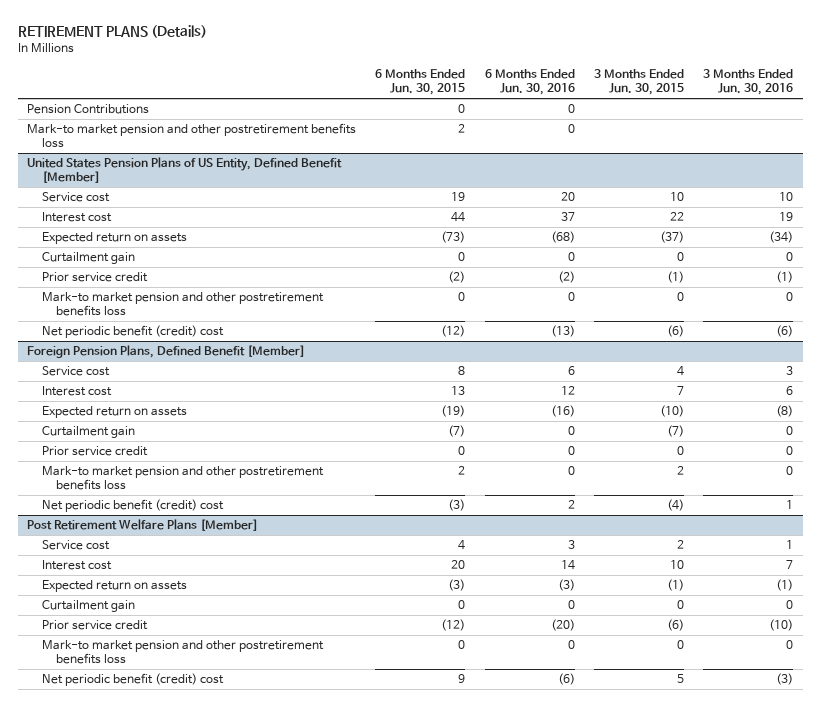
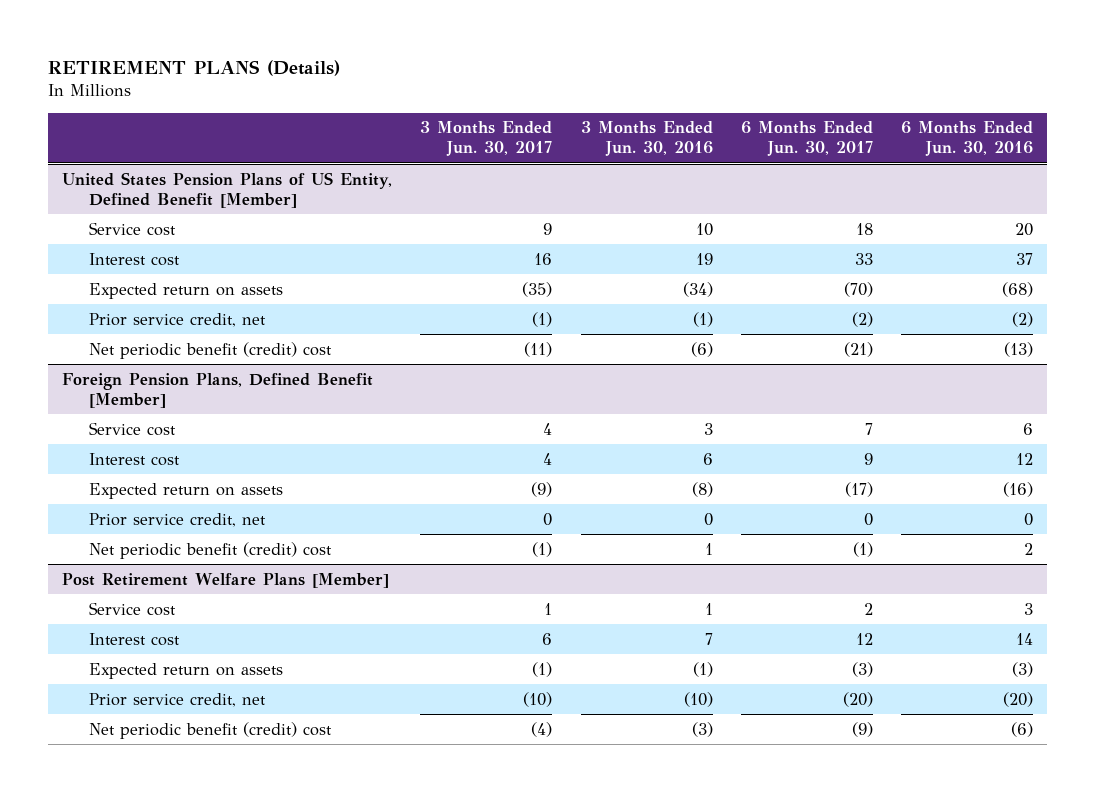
[375,69,466,96] 6 Months Ended Jun. 30, 2015 -> none
[593,69,684,96] 3 Months Ended Jun. 30, 2015 -> none
none -> [420,121,553,157] 3 Months Ended Jun. 30, 2017
none -> [740,121,873,157] 6 Months Ended Jun. 30, 2017
[27,104,150,115] Pension Contributions -> none
[27,123,357,149] Mark-to market pension and other postretirement benefits loss -> none
[41,252,135,265] Curtailment gain -> none
[41,292,324,317] Mark-to market pension and other postretirement benefits loss -> none
[41,272,148,283] Prior service credit -> [88,312,266,327] Prior service credit, net
[41,426,135,439] Curtailment gain -> none
[41,466,324,491] Mark-to market pension and other postretirement benefits loss -> none
[41,446,148,457] Prior service credit -> [88,512,266,527] Prior service credit, net
[41,600,135,613] Curtailment gain -> none
[41,640,324,665] Mark-to market pension and other postretirement benefits loss -> none
[41,620,148,631] Prior service credit -> [88,692,266,707] Prior service credit, net

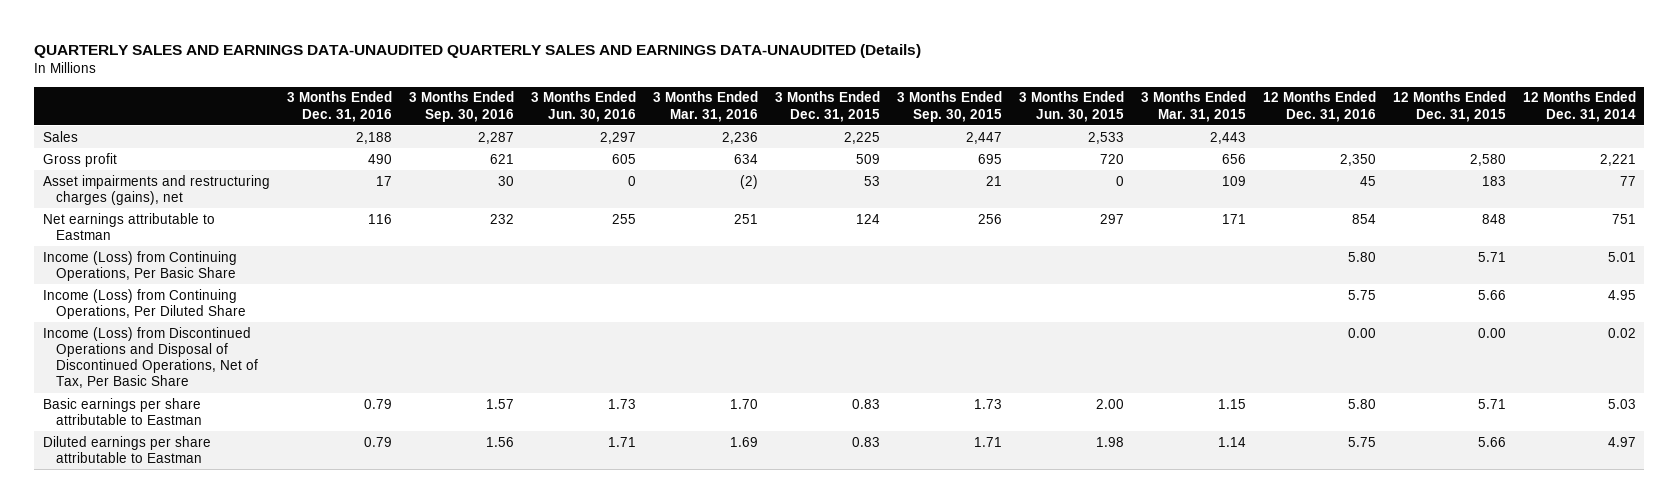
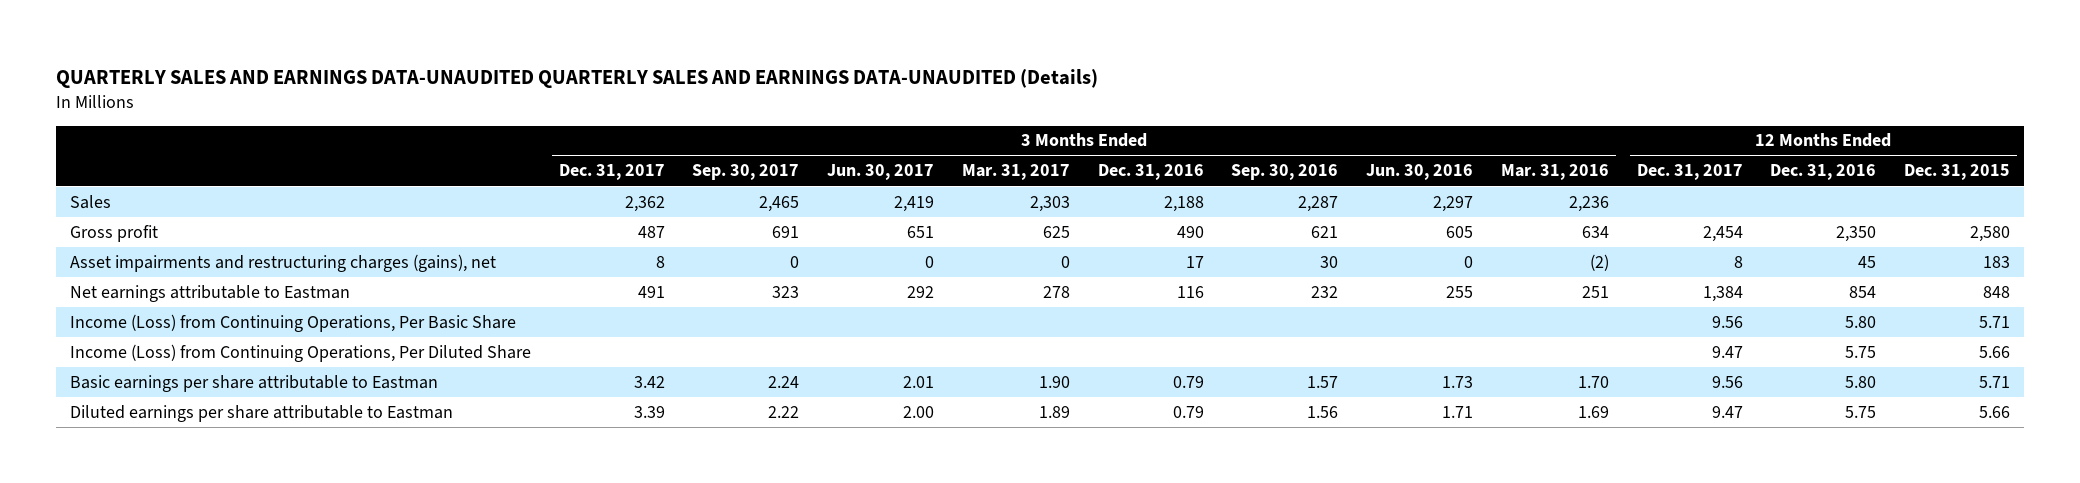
[774,91,880,122] 3 Months Ended Dec. 31, 2015 -> none
[896,91,1002,122] 3 Months Ended Sep. 30, 2015 -> none
[1018,91,1124,122] 3 Months Ended Jun. 30, 2015 -> none
[1140,91,1246,122] 3 Months Ended Mar. 31, 2015 -> none
[1522,91,1636,122] 12 Months Ended Dec. 31, 2014 -> none
none -> [558,164,665,181] Dec. 31, 2017
none -> [692,164,800,181] Sep. 30, 2017
none -> [827,164,935,181] Jun. 30, 2017
none -> [961,164,1070,181] Mar. 31, 2017
none -> [1636,164,1743,181] Dec. 31, 2017
[42,326,259,389] Income (Loss) from Discontinued Operations and Disposal of Discontinued Operations, Net of Tax, Per Basic Share -> none

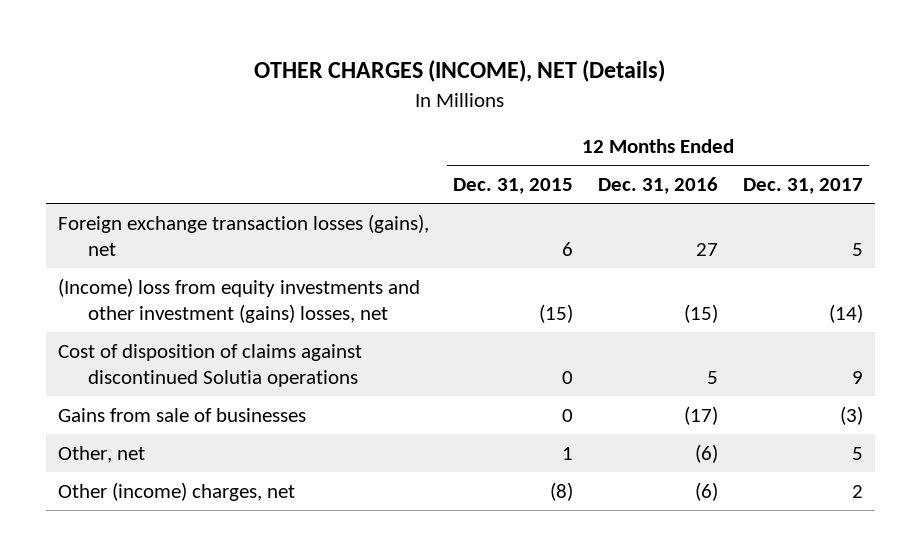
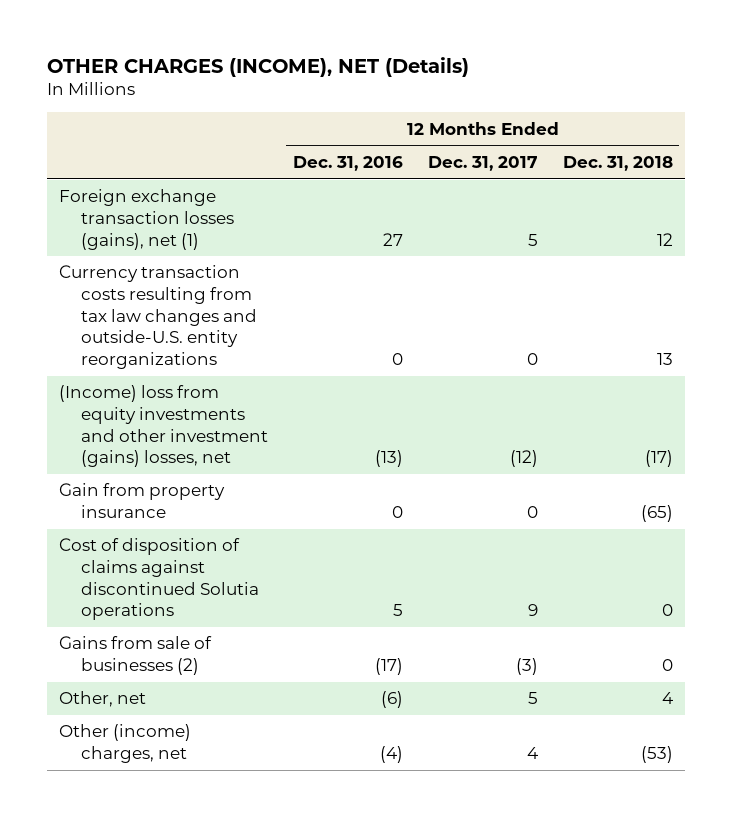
[453,178,574,195] Dec. 31, 2015 -> none
none -> [562,155,673,171] Dec. 31, 2018
[57,213,429,257] Foreign exchange transaction losses (gains), net -> [59,189,234,250] Foreign exchange transaction losses (gains), net (1)
none -> [59,265,257,370] Currency transaction costs resulting from tax law changes and outside-U.S. entity reorganizations
[684,304,719,324] (15) -> [374,450,403,468] (13)
[828,304,863,324] (14) -> [509,450,538,468] (12)
none -> [59,483,226,519] Gain from property insurance
[57,407,306,422] Gains from sale of businesses -> [59,636,213,676] Gains from sale of businesses (2)
[695,481,719,501] (6) -> [379,746,403,764] (4)
[851,484,863,498] 2 -> [526,747,538,760] 4

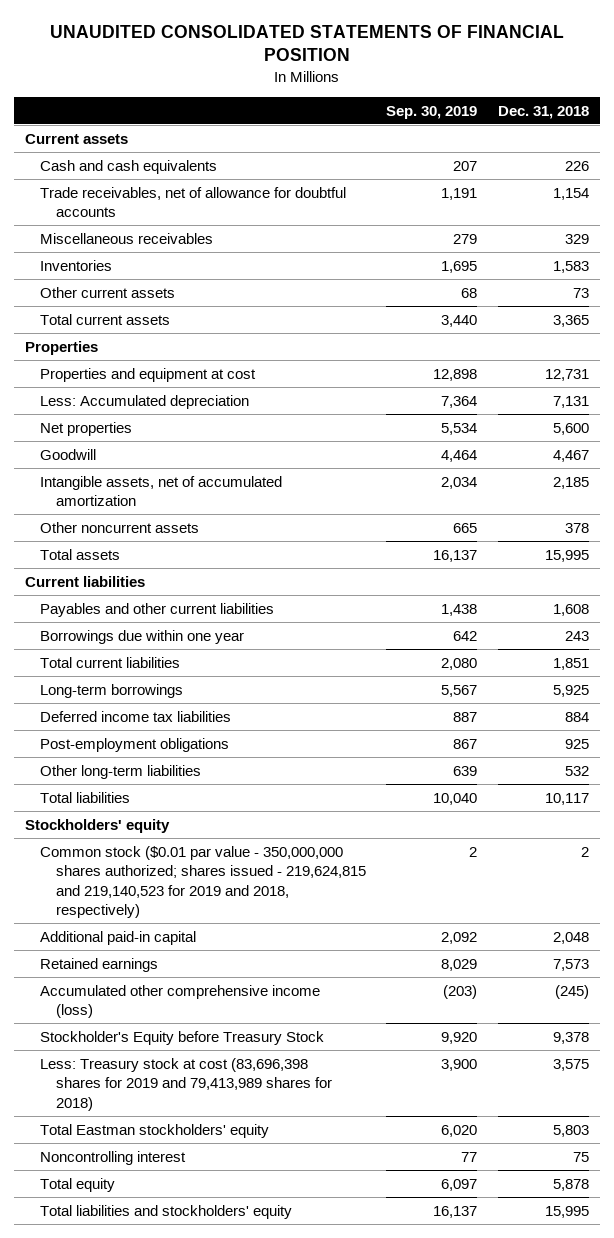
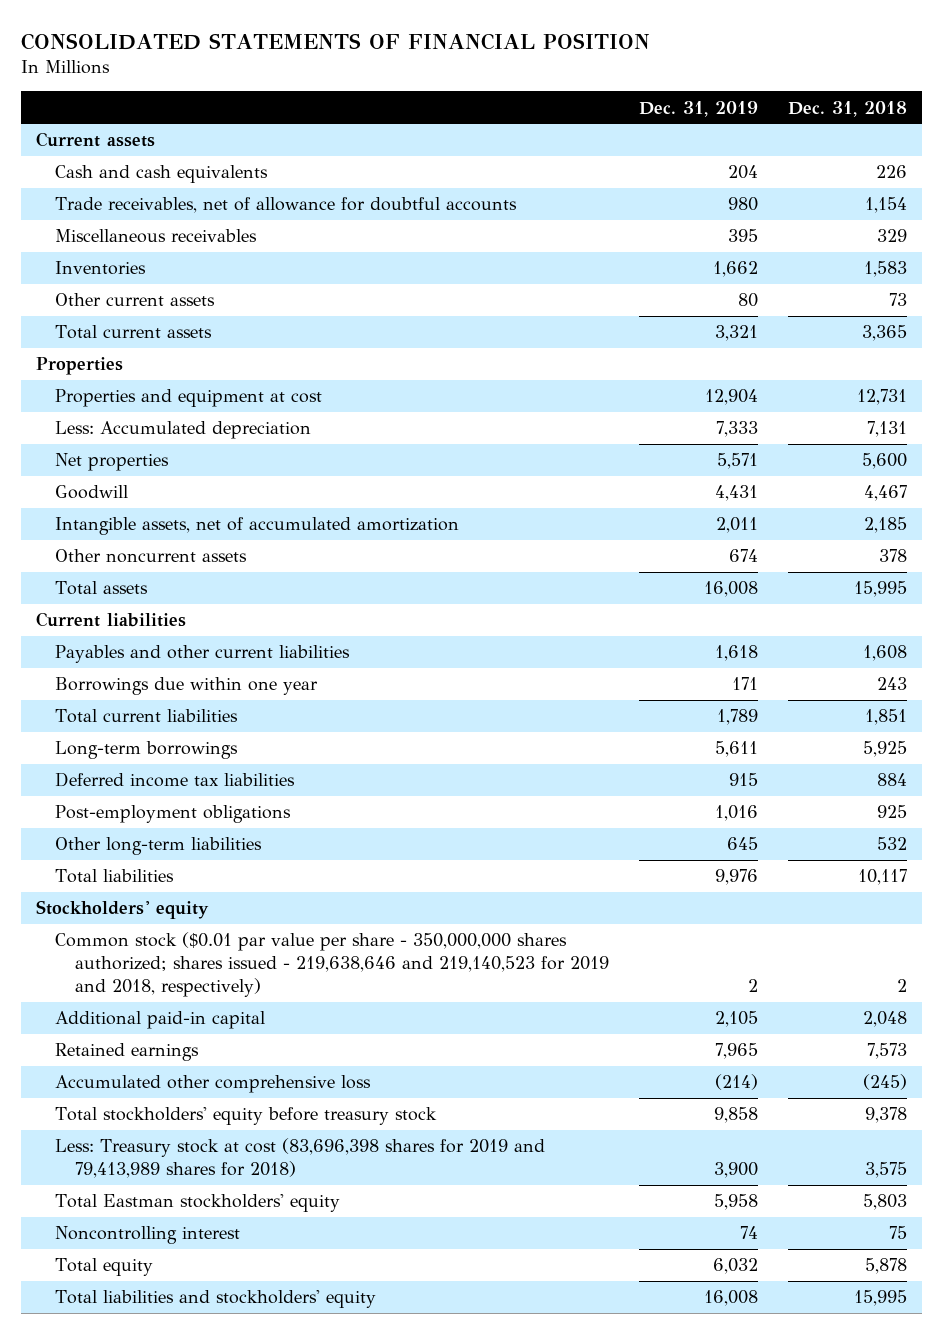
[49,24,564,62] UNAUDITED CONSOLIDATED STATEMENTS OF FINANCIAL POSITION -> [20,32,650,50] CONSOLIDATED STATEMENTS OF FINANCIAL POSITION
[386,105,478,119] Sep. 30, 2019 -> none
none -> [638,100,758,117] Dec. 31, 2019
[40,845,366,919] Common stock ($0.01 par value - 350,000,000 shares authorized; shares issued - 219,624,815 and 219,140,523 for 2019 and 2018, respectively) -> [55,932,610,998] Common stock ($0.01 par value per share - 350,000,000 shares authorized; shares issued - 219,638,646 and 219,140,523 for 2019 and 2018, respectively)
[40,984,321,1019] Accumulated other comprehensive income (loss) -> [55,1075,372,1094] Accumulated other comprehensive loss
[40,1030,325,1045] Stockholder's Equity before Treasury Stock -> [55,1107,438,1126] Total stockholders' equity before treasury stock

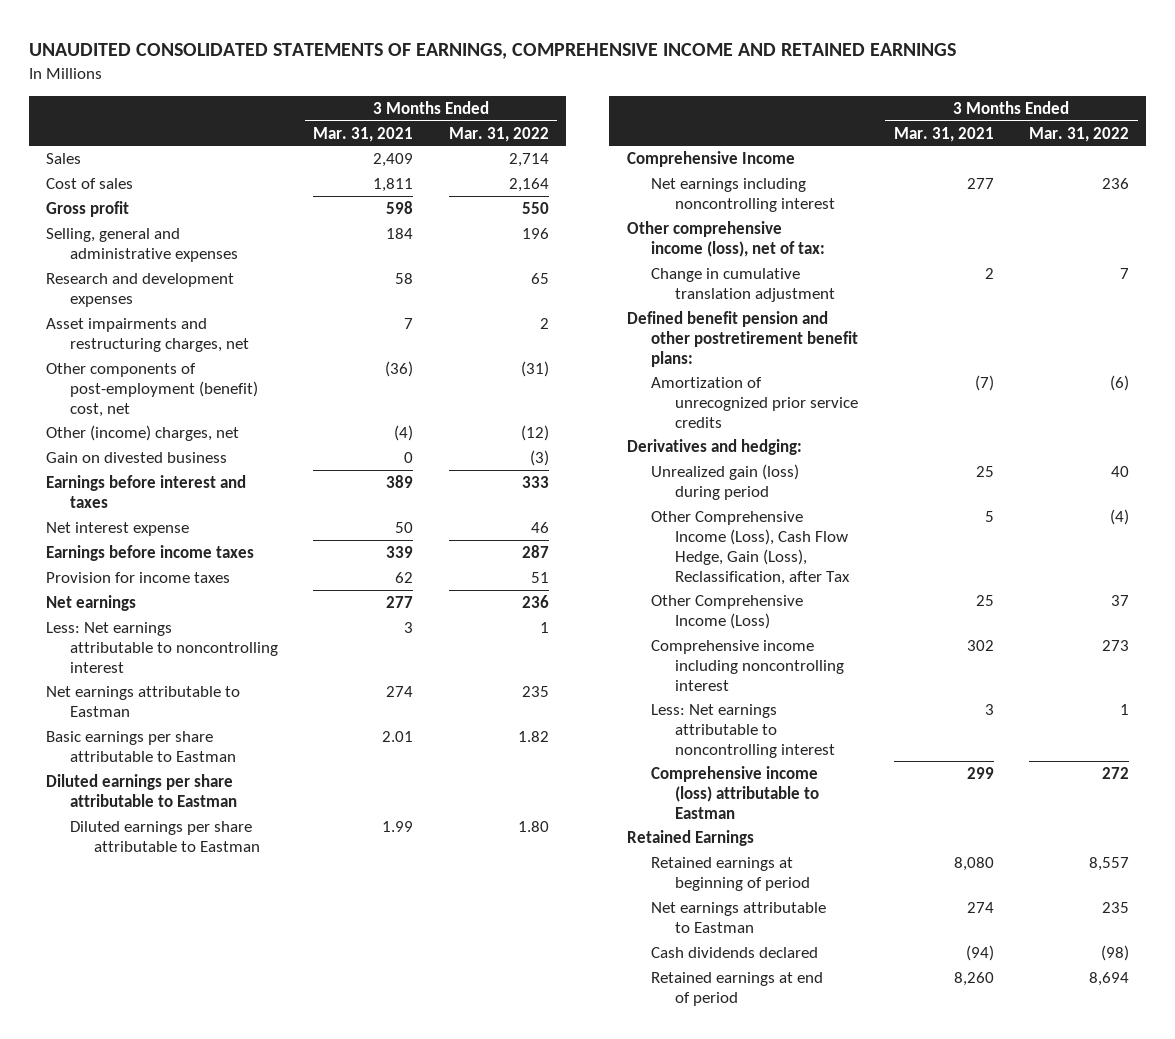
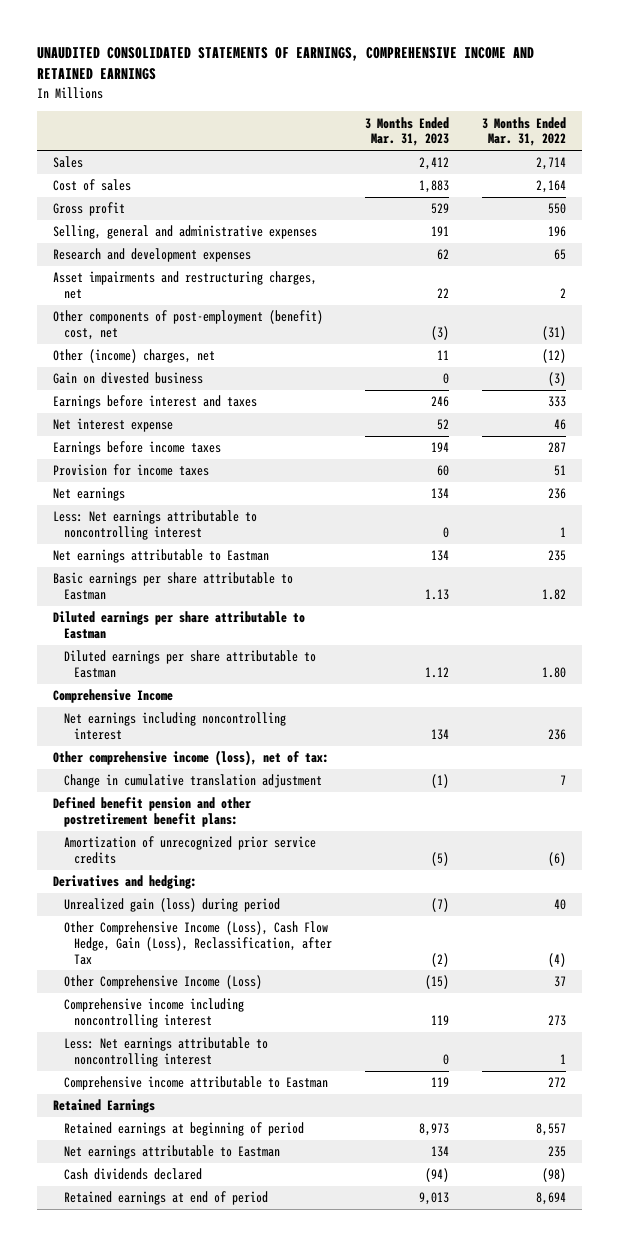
[313,126,414,142] Mar. 31, 2021 -> none
none -> [364,116,449,147] 3 Months Ended Mar. 31, 2023
[650,765,819,819] Comprehensive income (loss) attributable to Eastman -> [63,1076,328,1091] Comprehensive income attributable to Eastman

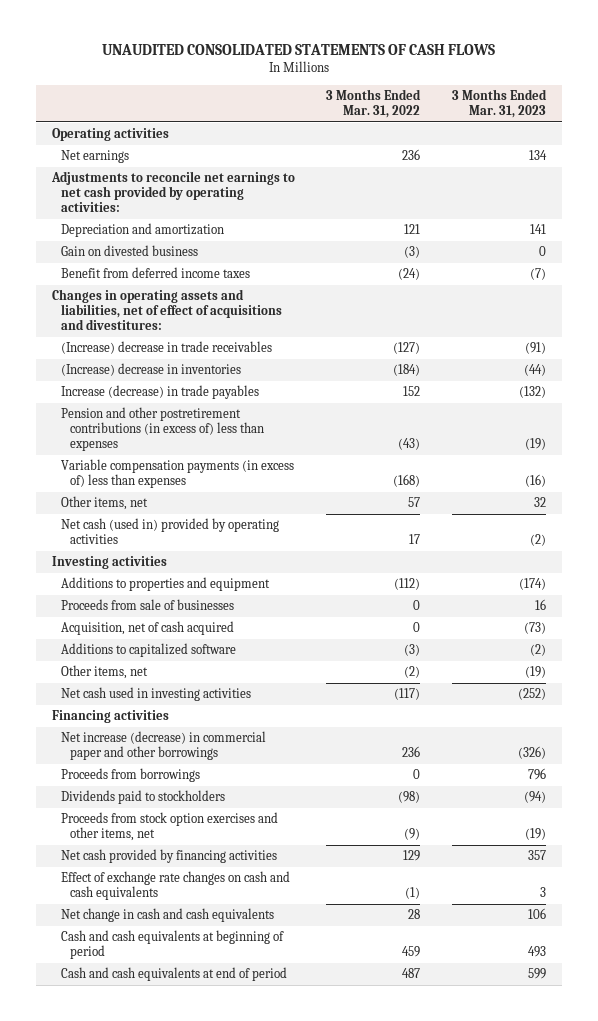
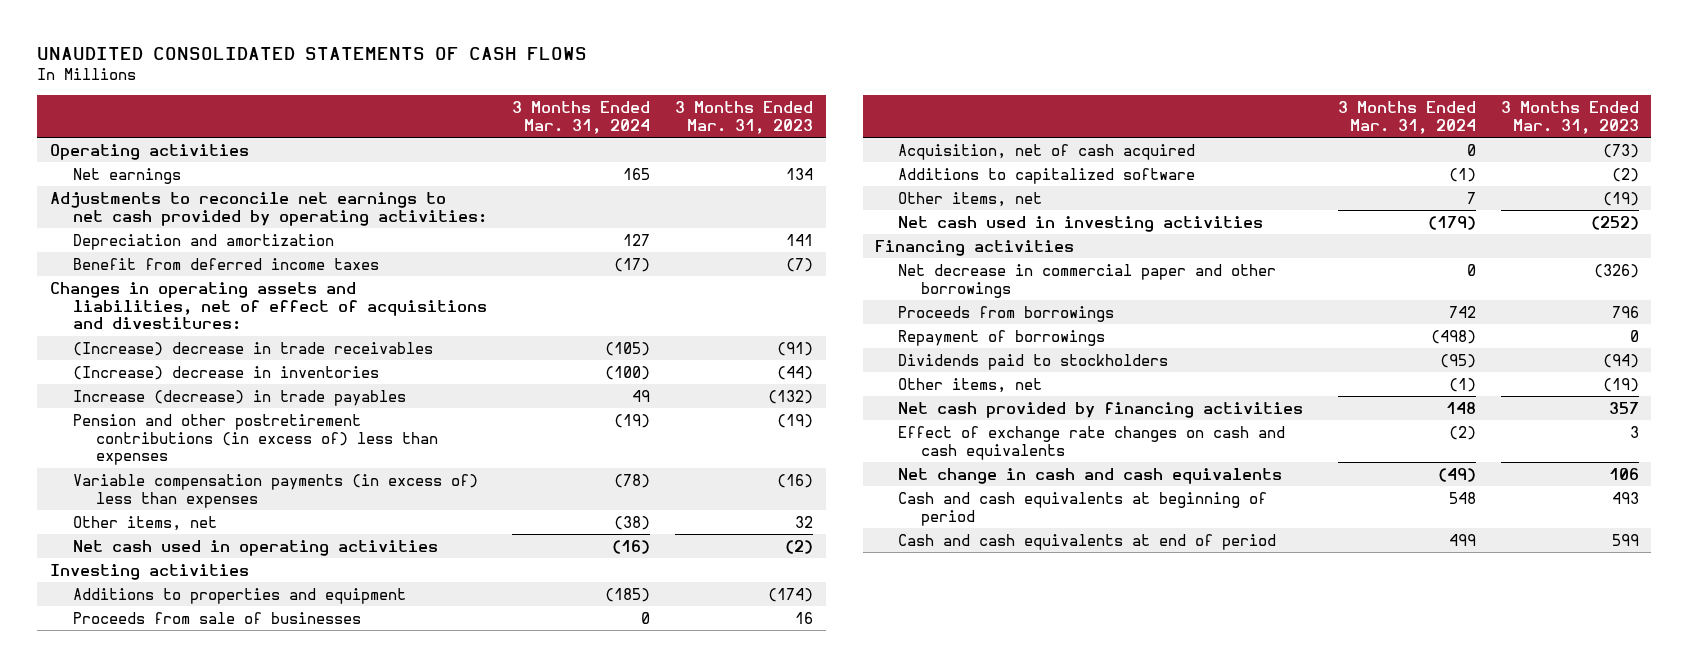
[326,88,422,118] 3 Months Ended Mar. 31, 2022 -> none
none -> [512,100,651,134] 3 Months Ended Mar. 31, 2024
[60,245,198,257] Gain on divested business -> none
[60,518,279,545] Net cash (used in) provided by operating activities -> [72,539,438,556] Net cash used in operating activities
[60,731,266,761] Net increase (decrease) in commercial paper and other borrowings -> [898,263,1277,298] Net decrease in commercial paper and other borrowings
none -> [898,329,1106,346] Repayment of borrowings
[60,812,278,842] Proceeds from stock option exercises and other items, net -> [898,377,1043,393] Other items, net

